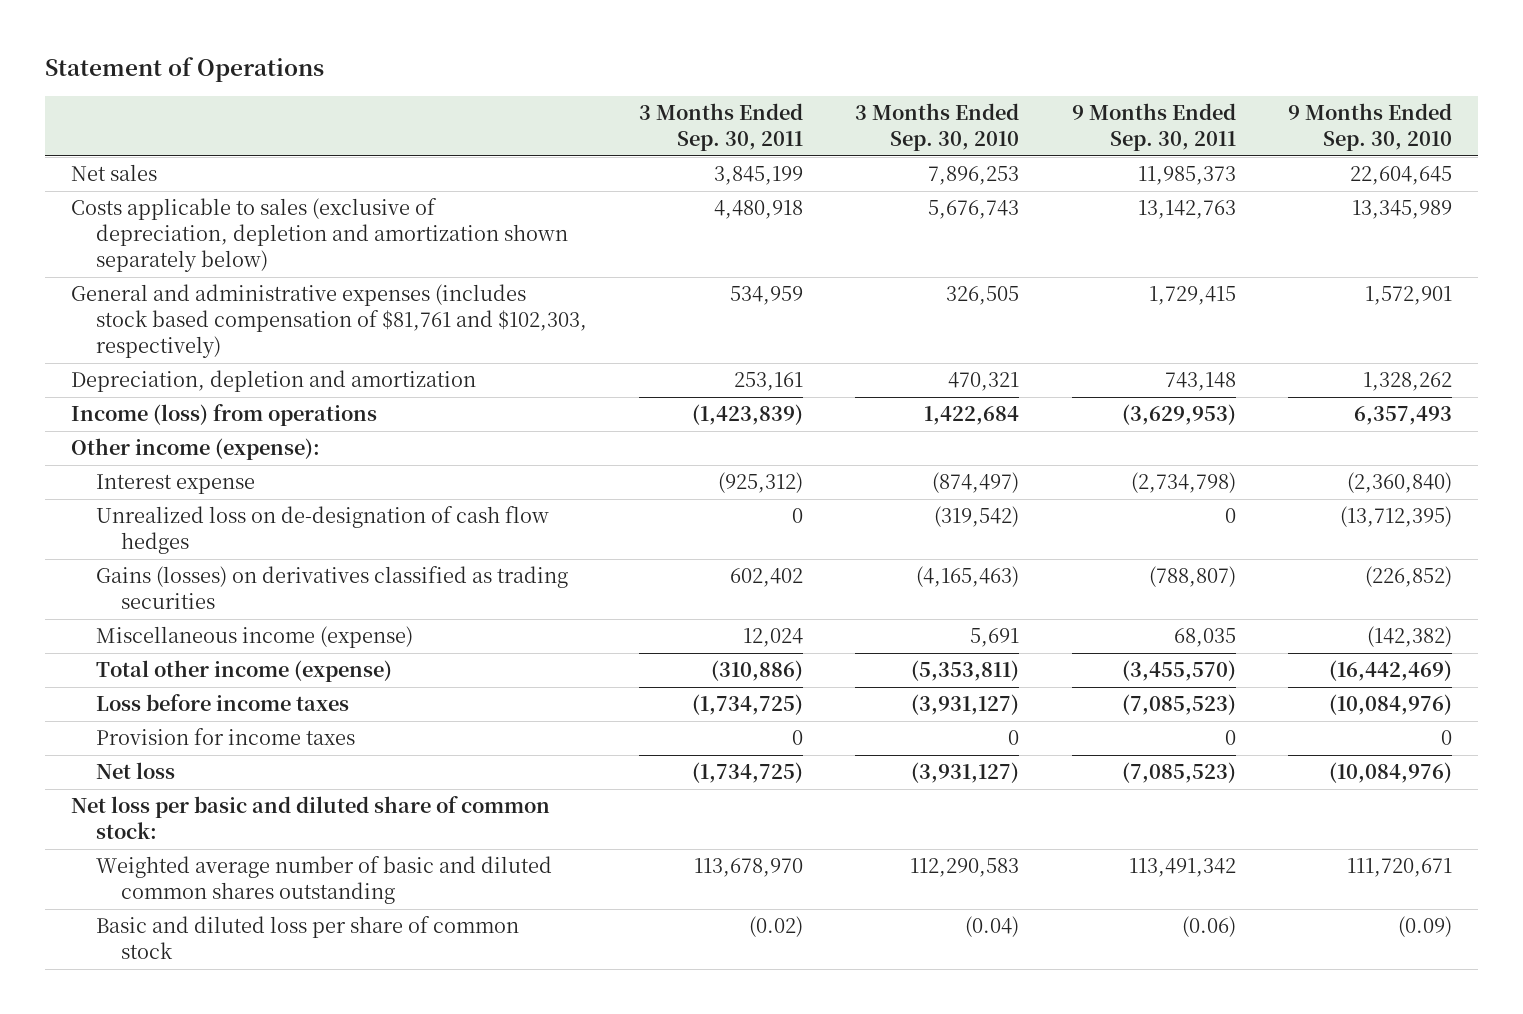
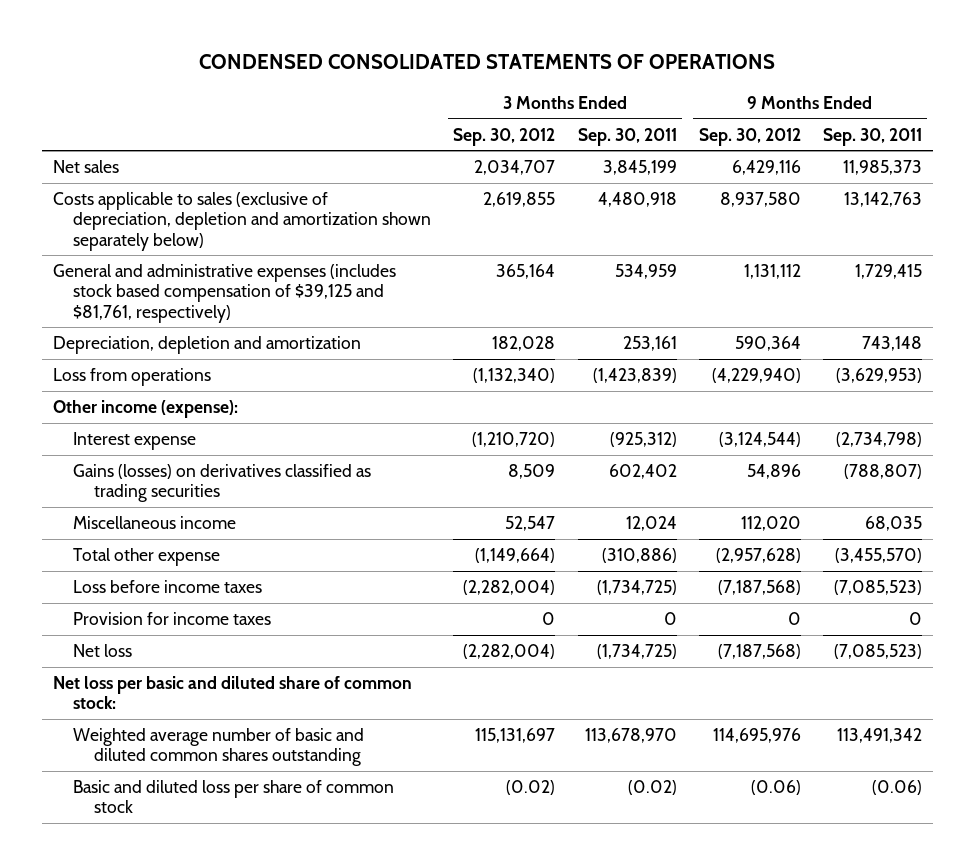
[45,56,325,82] Statement of Operations -> [199,54,776,70] CONDENSED CONSOLIDATED STATEMENTS OF OPERATIONS
[855,103,1020,151] 3 Months Ended Sep. 30, 2010 -> none
[1287,103,1452,151] 9 Months Ended Sep. 30, 2010 -> none
none -> [453,127,556,146] Sep. 30, 2012
none -> [698,127,801,146] Sep. 30, 2012
[71,284,587,358] General and administrative expenses (includes stock based compensation of $81,761 and $102,303, respectively) -> [52,264,396,323] General and administrative expenses (includes stock based compensation of $39,125 and $81,761, respectively)
[71,404,378,427] Income (loss) from operations -> [52,368,211,387] Loss from operations
[95,506,549,555] Unrealized loss on de-designation of cash flow hedges -> none
[95,626,413,649] Miscellaneous income (expense) -> [73,516,237,530] Miscellaneous income
[95,660,392,683] Total other income (expense) -> [73,548,221,567] Total other expense

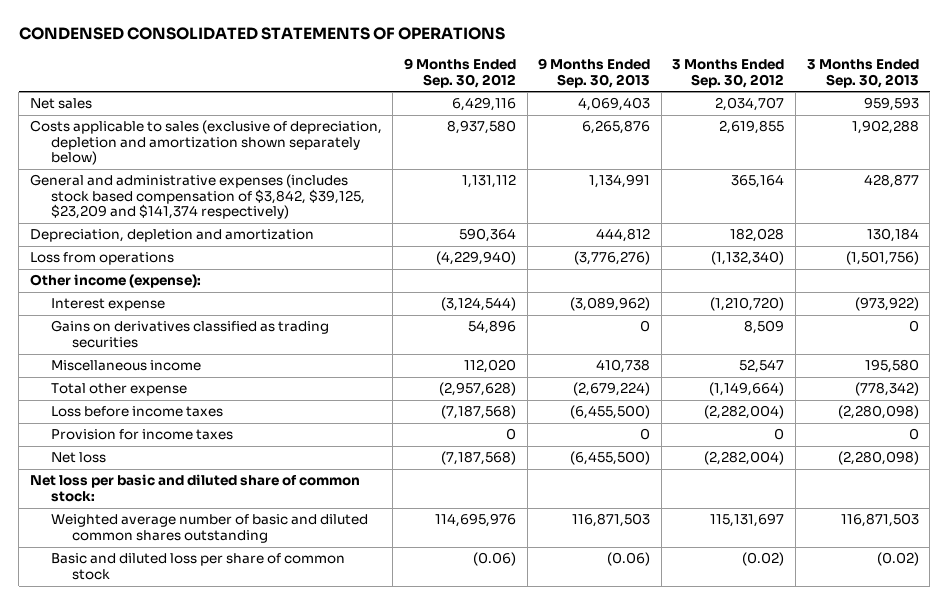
[577,127,677,146] Sep. 30, 2011 -> none
[822,127,922,146] Sep. 30, 2011 -> none
none -> [538,58,651,88] 9 Months Ended Sep. 30, 2013
none -> [806,59,919,88] 3 Months Ended Sep. 30, 2013
[52,264,396,323] General and administrative expenses (includes stock based compensation of $39,125 and $81,761, respectively) -> [29,174,366,220] General and administrative expenses (includes stock based compensation of $3,842, $39,125, $23,209 and $141,374 respectively)
[73,464,372,503] Gains (losses) on derivatives classified as trading securities -> [51,320,330,348] Gains on derivatives classified as trading securities

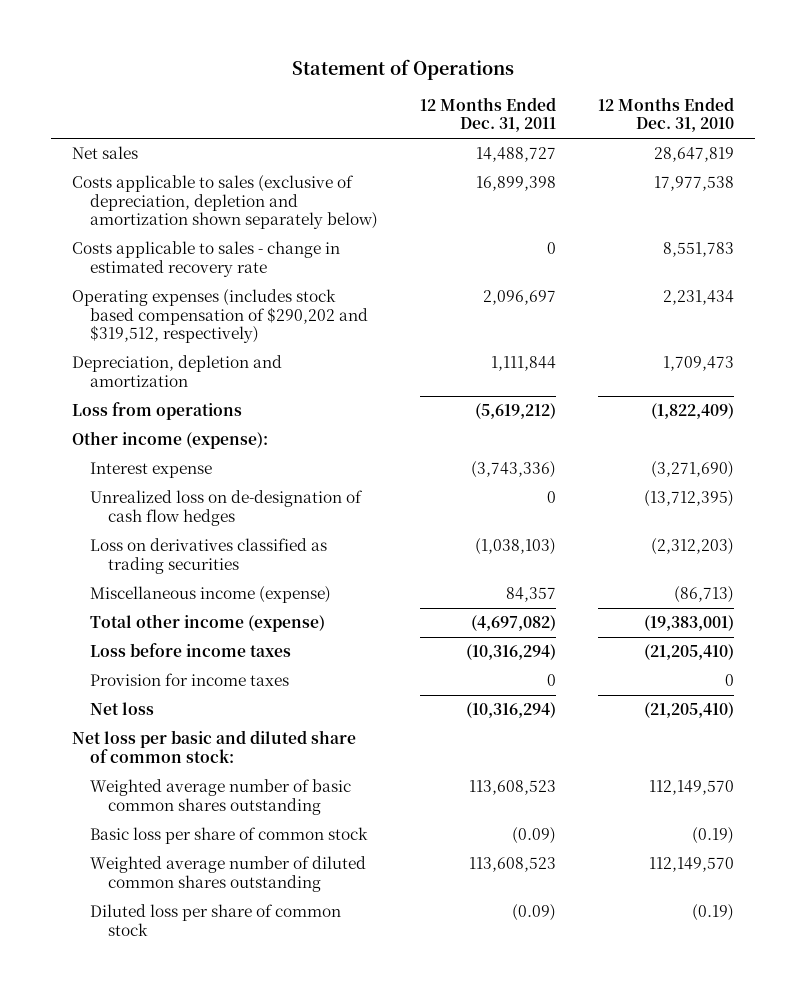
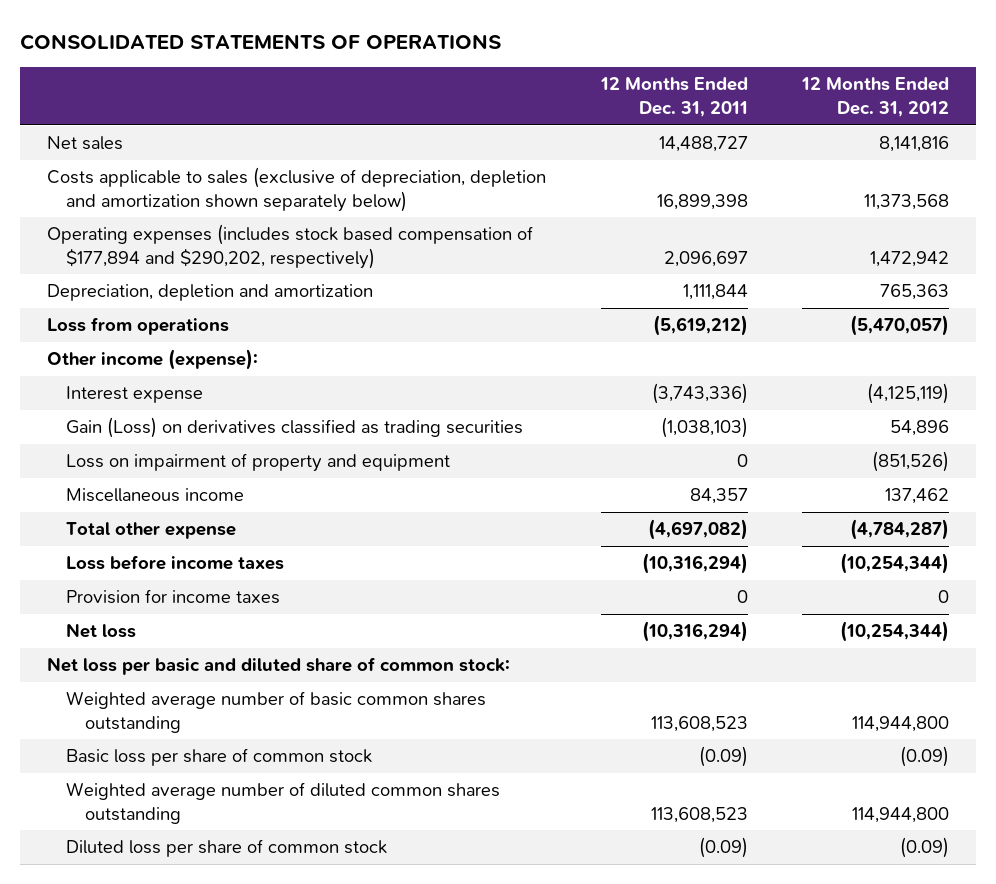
[291,59,514,81] Statement of Operations -> [20,33,502,50] CONSOLIDATED STATEMENTS OF OPERATIONS
[597,97,734,133] 12 Months Ended Dec. 31, 2010 -> none
none -> [801,77,950,118] 12 Months Ended Dec. 31, 2012
[71,241,340,277] Costs applicable to sales - change in estimated recovery rate -> none
[71,289,368,343] Operating expenses (includes stock based compensation of $290,202 and $319,512, respectively) -> [47,224,534,269] Operating expenses (includes stock based compensation of $177,894 and $290,202, respectively)
[89,490,363,526] Unrealized loss on de-designation of cash flow hedges -> none
[89,538,327,574] Loss on derivatives classified as trading securities -> [66,417,524,439] Gain (Loss) on derivatives classified as trading securities
none -> [66,453,451,473] Loss on impairment of property and equipment
[89,586,331,604] Miscellaneous income (expense) -> [66,488,245,503] Miscellaneous income
[89,614,325,633] Total other income (expense) -> [66,522,237,540] Total other expense

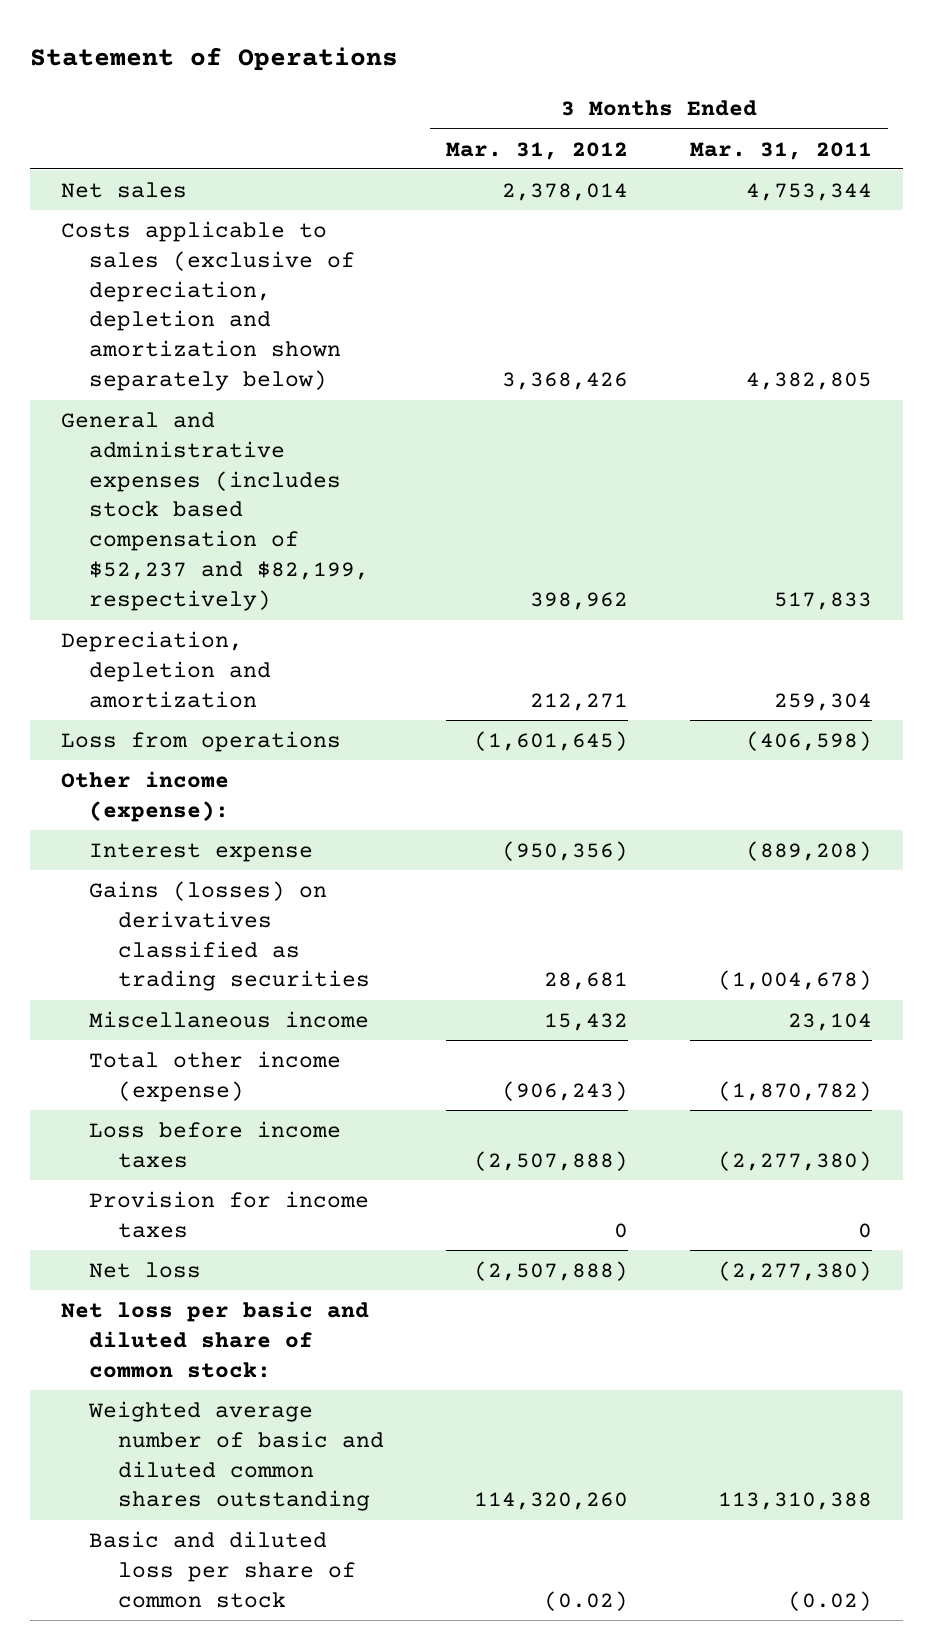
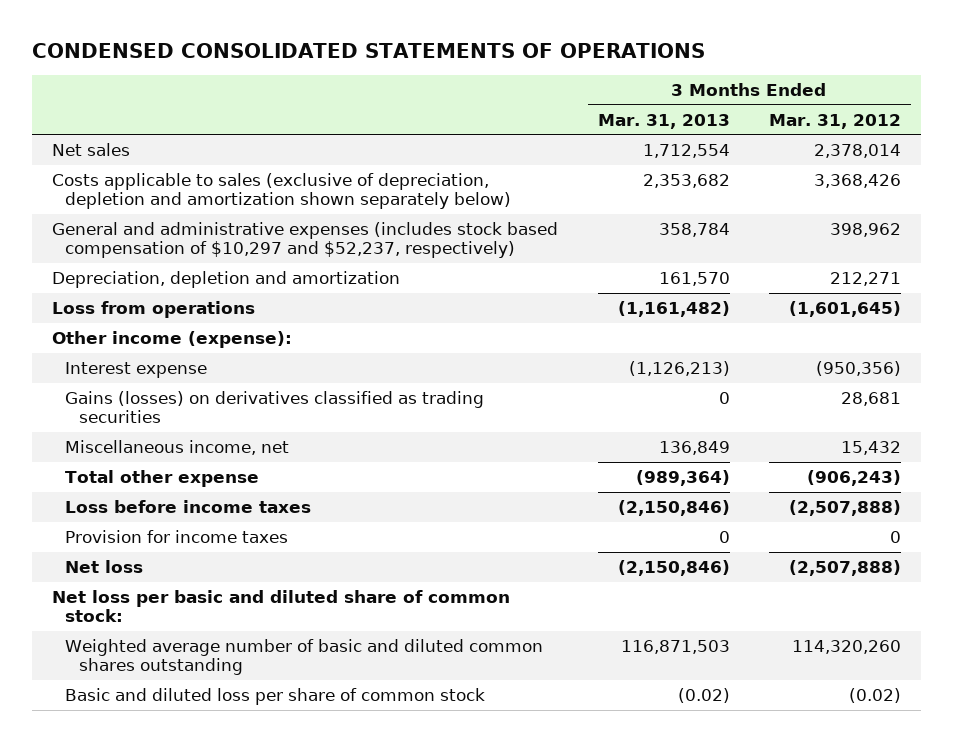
[29,47,398,72] Statement of Operations -> [32,43,706,59] CONDENSED CONSOLIDATED STATEMENTS OF OPERATIONS
[689,141,872,160] Mar. 31, 2011 -> none
none -> [597,113,730,129] Mar. 31, 2013
[60,411,370,612] General and administrative expenses (includes stock based compensation of $52,237 and $82,199, respectively) -> [52,221,559,259] General and administrative expenses (includes stock based compensation of $10,297 and $52,237, respectively)
[89,1010,370,1028] Miscellaneous income -> [65,439,290,455] Miscellaneous income, net
[89,1050,342,1102] Total other income (expense) -> [65,469,260,487] Total other expense

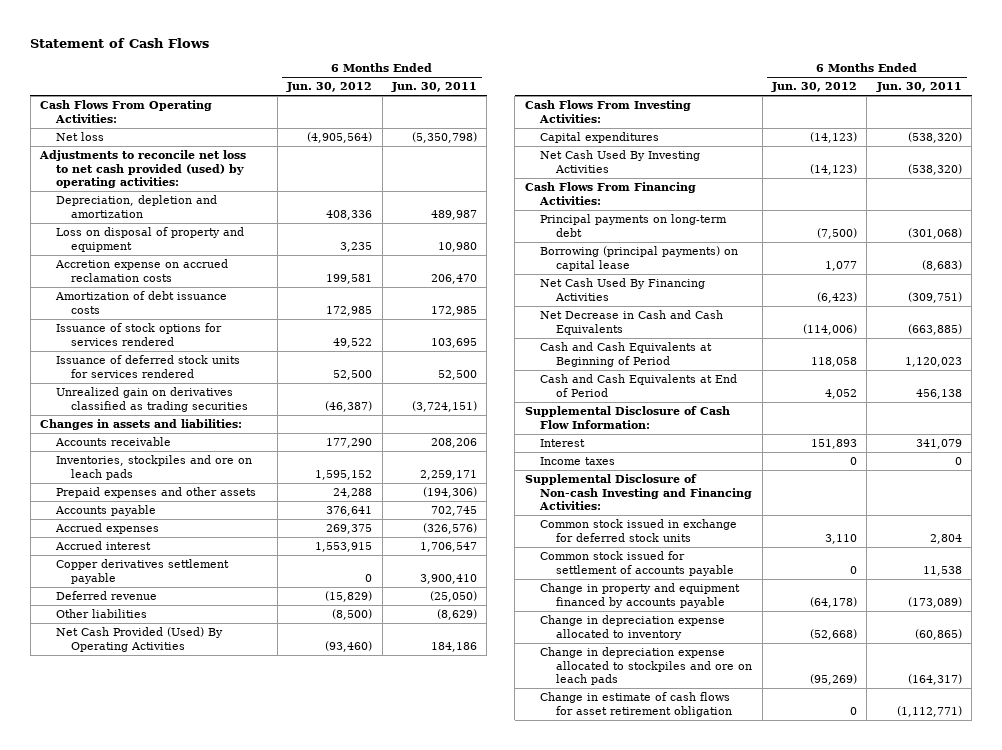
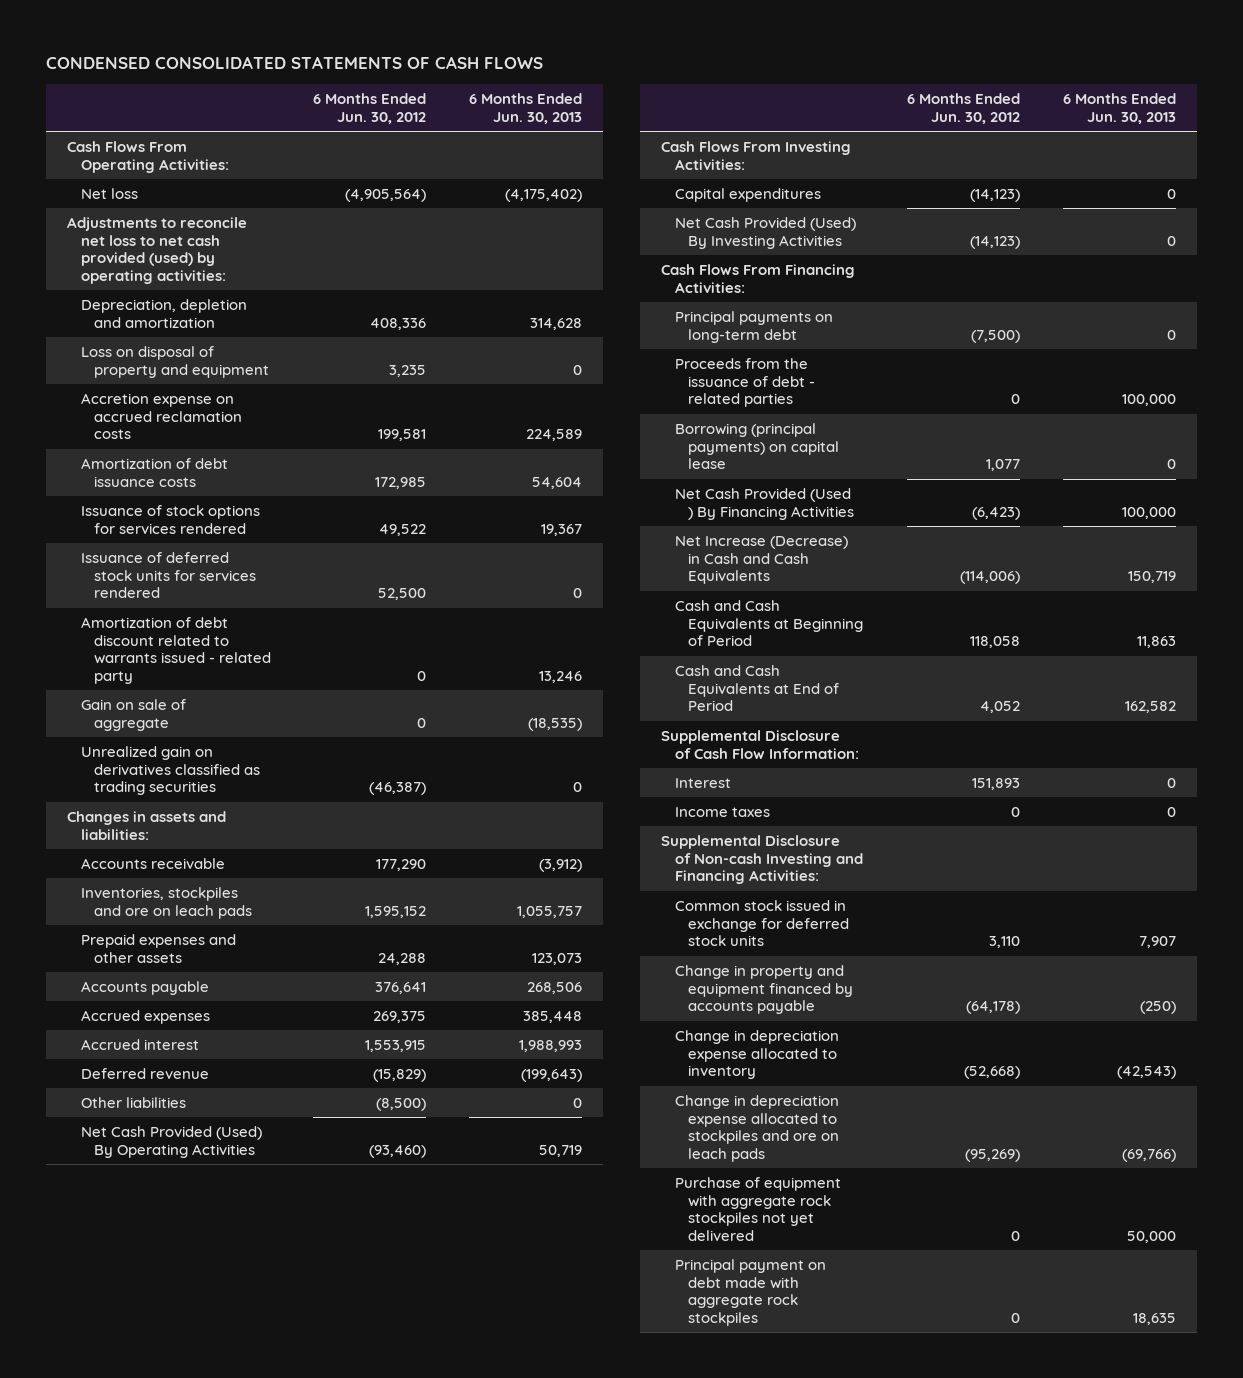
[30,37,210,48] Statement of Cash Flows -> [45,56,543,70] CONDENSED CONSOLIDATED STATEMENTS OF CASH FLOWS
[391,82,478,93] Jun. 30, 2011 -> none
none -> [468,92,582,124] 6 Months Ended Jun. 30, 2013
none -> [80,616,272,684] Amortization of debt discount related to warrants issued - related party
none -> [80,698,186,731] Gain on sale of aggregate
[55,559,229,584] Copper derivatives settlement payable -> none
[540,150,701,173] Net Cash Used By Investing Activities -> [674,216,856,249] Net Cash Provided (Used) By Investing Activities
none -> [674,357,816,408] Proceeds from the issuance of debt - related parties
[540,278,706,301] Net Cash Used By Financing Activities -> [674,487,855,520] Net Cash Provided (Used ) By Financing Activities
[540,310,724,335] Net Decrease in Cash and Cash Equivalents -> [674,535,848,585] Net Increase (Decrease) in Cash and Cash Equivalents
[540,551,734,576] Common stock issued for settlement of accounts payable -> none
[540,692,732,717] Change in estimate of cash flows for asset retirement obligation -> none
none -> [674,1176,841,1241] Purchase of equipment with aggregate rock stockpiles not yet delivered
none -> [674,1258,826,1326] Principal payment on debt made with aggregate rock stockpiles

